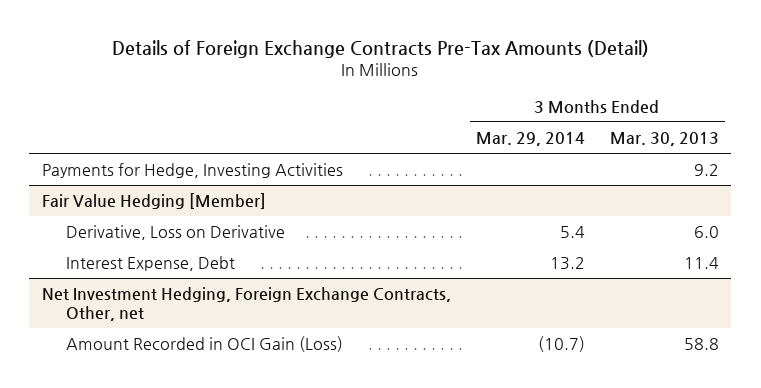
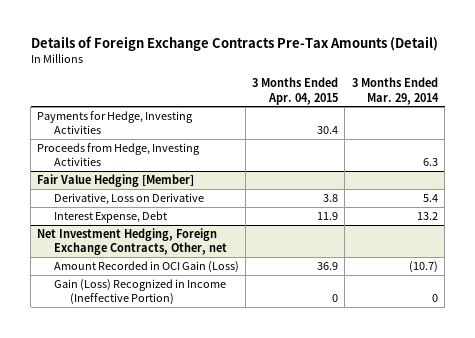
[609,131,719,146] Mar. 30, 2013 -> none
none -> [252,77,339,105] 3 Months Ended Apr. 04, 2015
none -> [37,142,201,167] Proceeds from Hedge, Investing Activities
none -> [53,278,226,306] Gain (Loss) Recognized in Income (Ineffective Portion)

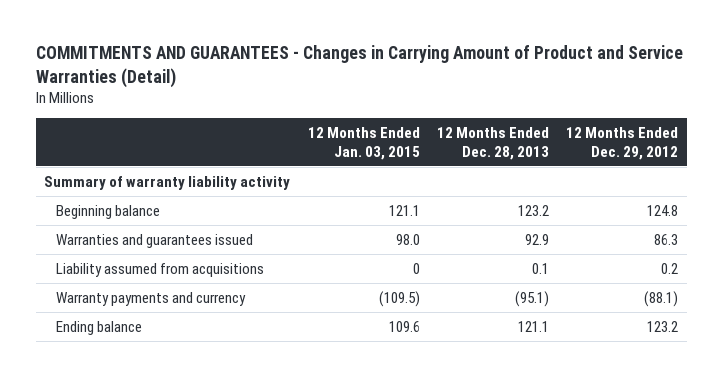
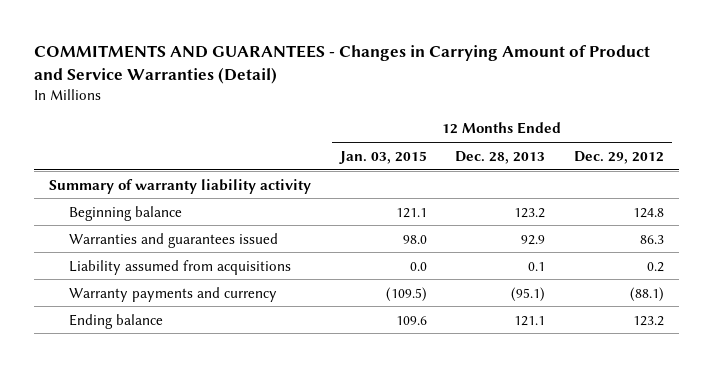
[412,262,420,274] 0 -> [409,261,427,271] 0.0

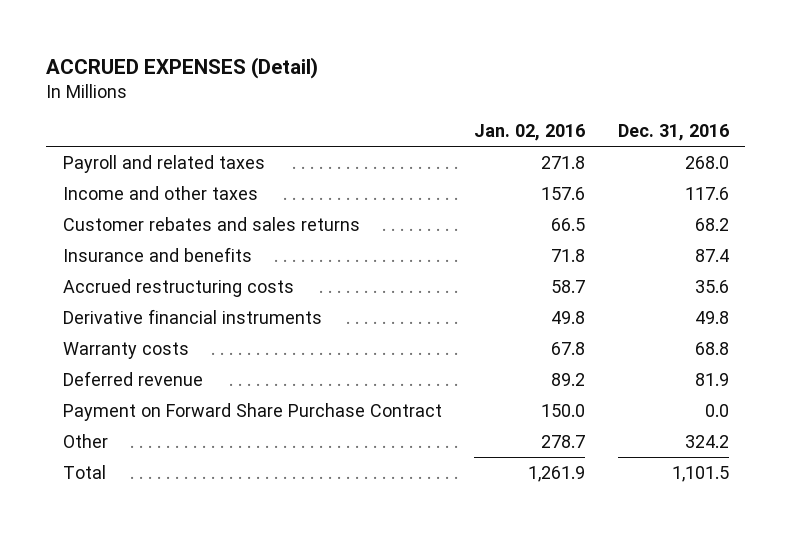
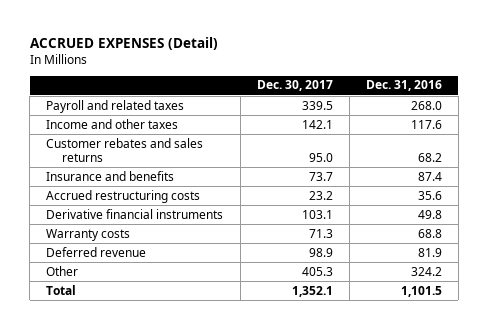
[474,124,586,142] Jan. 02, 2016 -> none
none -> [256,80,333,92] Dec. 30, 2017
[62,402,442,421] Payment on Forward Share Purchase Contract -> none

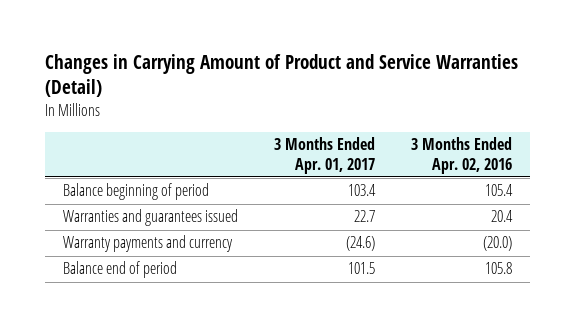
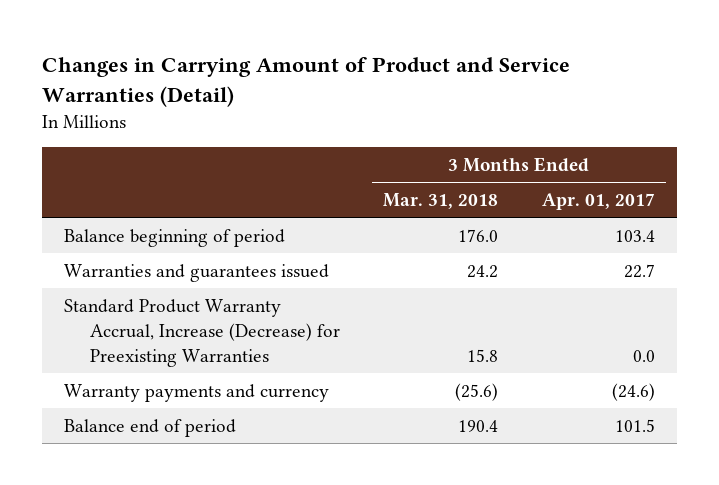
[410,137,512,174] 3 Months Ended Apr. 02, 2016 -> none
none -> [383,192,499,209] Mar. 31, 2018
none -> [64,298,340,367] Standard Product Warranty Accrual, Increase (Decrease) for Preexisting Warranties

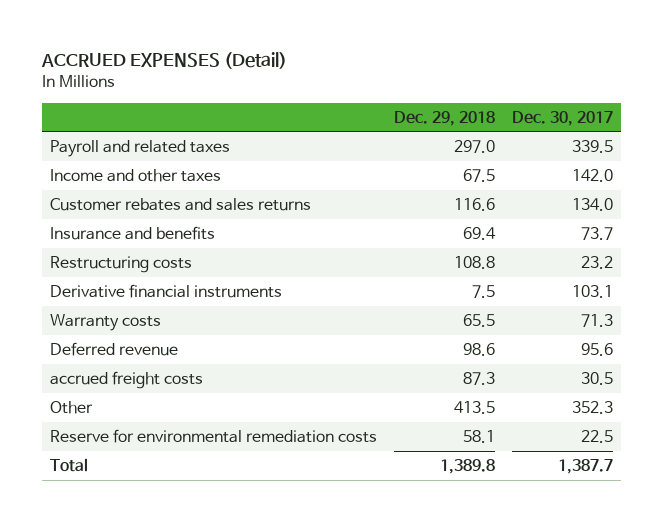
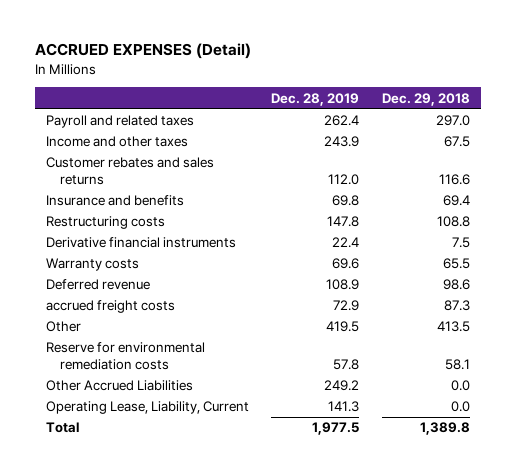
[511,110,613,126] Dec. 30, 2017 -> none
none -> [271,92,360,106] Dec. 28, 2019
none -> [45,380,193,392] Other Accrued Liabilities
none -> [45,401,249,415] Operating Lease, Liability, Current

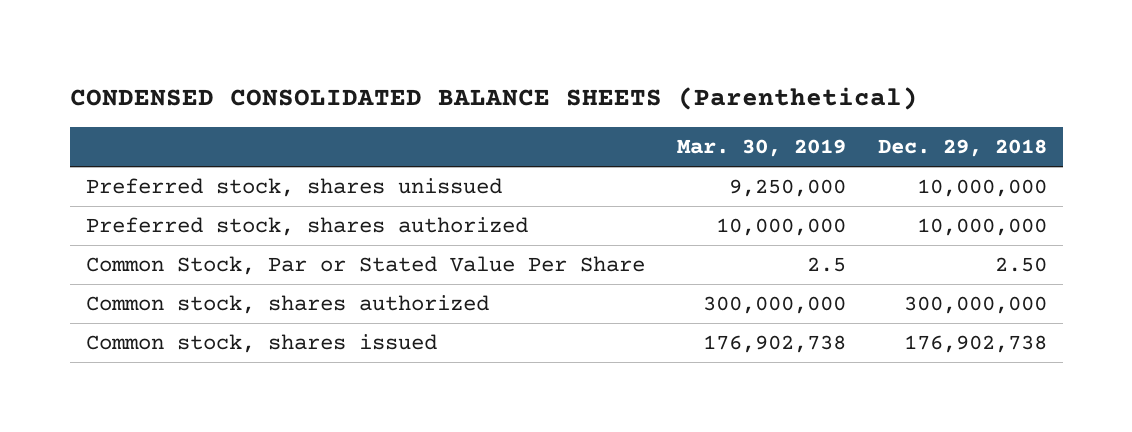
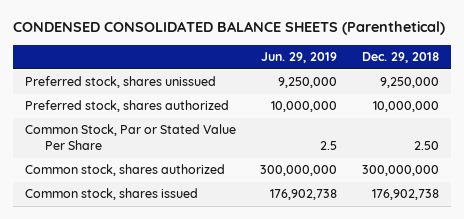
[676,139,846,158] Mar. 30, 2019 -> none
none -> [261,52,338,64] Jun. 29, 2019
[916,179,1047,198] 10,000,000 -> [379,77,439,89] 9,250,000

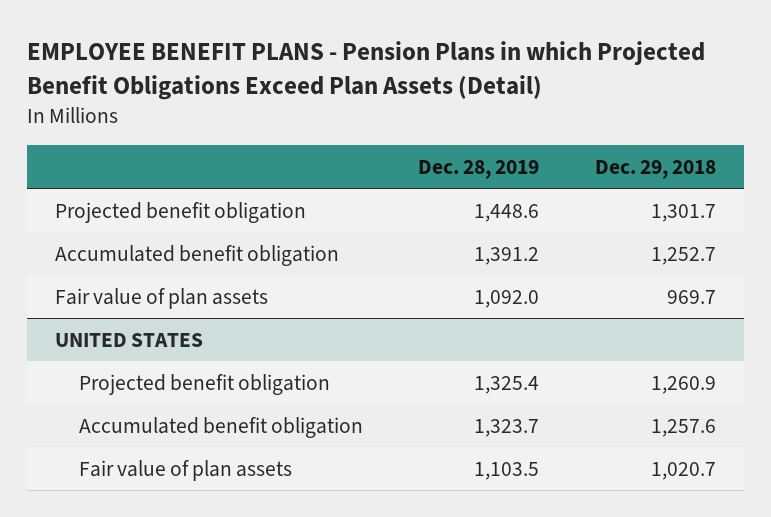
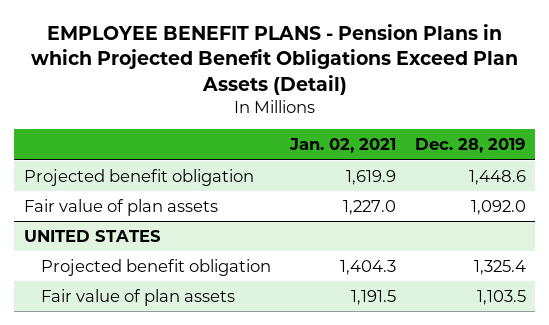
[595,159,717,179] Dec. 29, 2018 -> none
none -> [288,138,396,154] Jan. 02, 2021
[54,244,339,266] Accumulated benefit obligation -> none
[78,416,363,438] Accumulated benefit obligation -> none

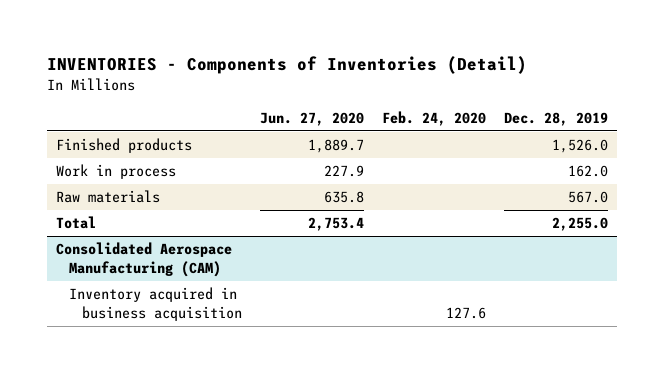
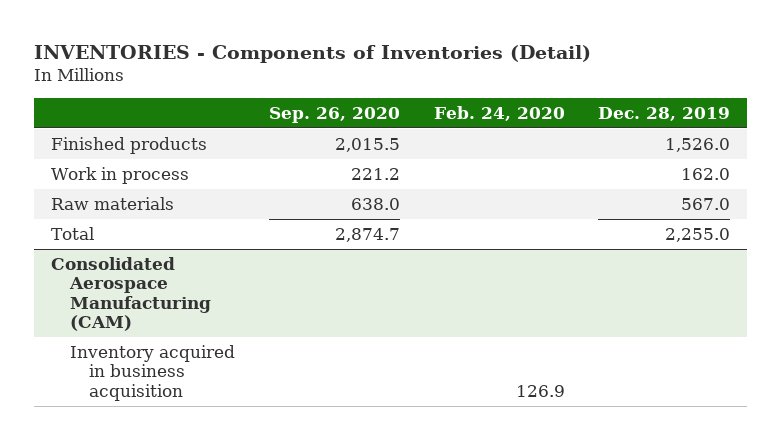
[260,111,365,126] Jun. 27, 2020 -> none
none -> [268,106,400,123] Sep. 26, 2020
[446,306,487,319] 127.6 -> [515,384,565,397] 126.9

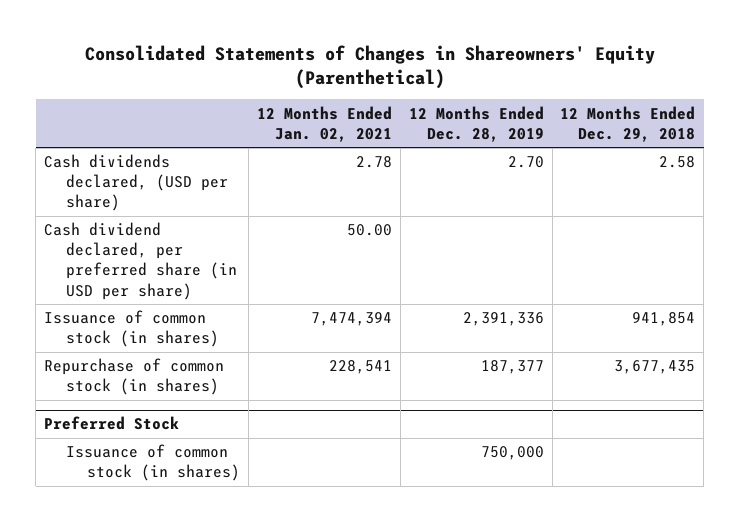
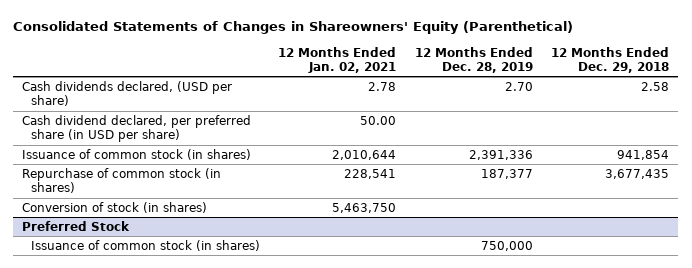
[310,312,392,327] 7,474,394 -> [332,149,397,160] 2,010,644
none -> [22,201,208,213] Conversion of stock (in shares)

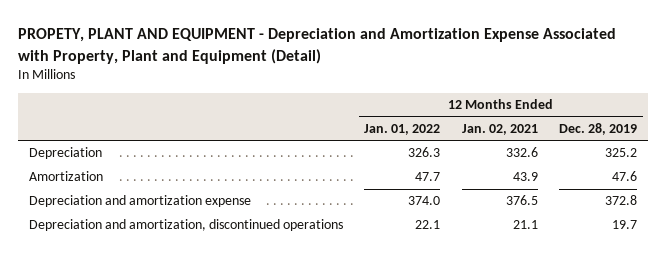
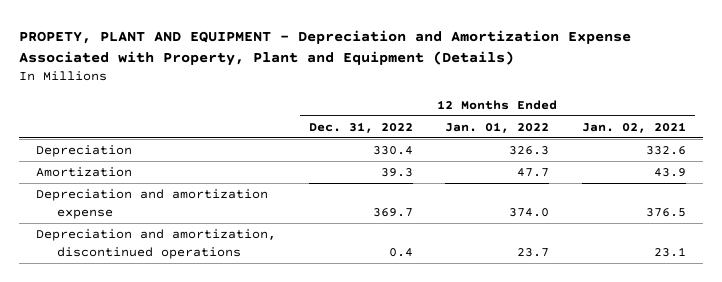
[18,28,617,64] PROPETY, PLANT AND EQUIPMENT - Depreciation and Amortization Expense Associated with Property, Plant and Equipment (Detail) -> [19,29,632,66] PROPETY, PLANT AND EQUIPMENT - Depreciation and Amortization Expense Associated with Property, Plant and Equipment (Details)
[559,122,638,135] Dec. 28, 2019 -> none
none -> [308,121,413,133] Dec. 31, 2022
[415,220,441,230] 22.1 -> [517,247,550,257] 23.7
[512,220,538,230] 21.1 -> [654,246,687,257] 23.1

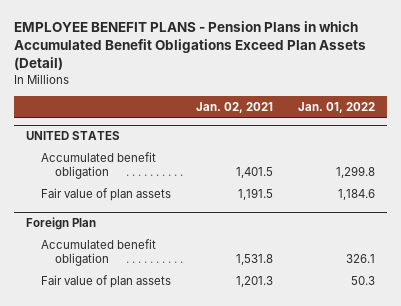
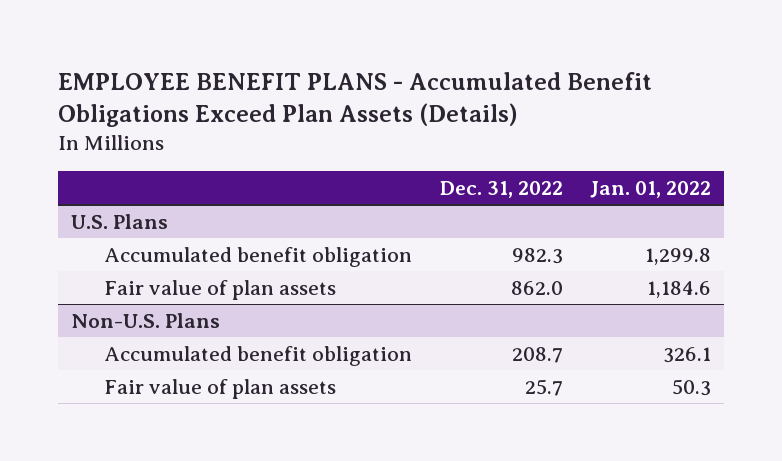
[13,21,366,71] EMPLOYEE BENEFIT PLANS - Pension Plans in which Accumulated Benefit Obligations Exceed Plan Assets (Detail) -> [57,71,652,128] EMPLOYEE BENEFIT PLANS - Accumulated Benefit Obligations Exceed Plan Assets (Details)
[195,101,273,113] Jan. 02, 2021 -> none
none -> [439,180,563,198] Dec. 31, 2022
[26,131,121,141] UNITED STATES -> [71,213,169,229] U.S. Plans
[26,217,97,231] Foreign Plan -> [71,312,221,328] Non-U.S. Plans

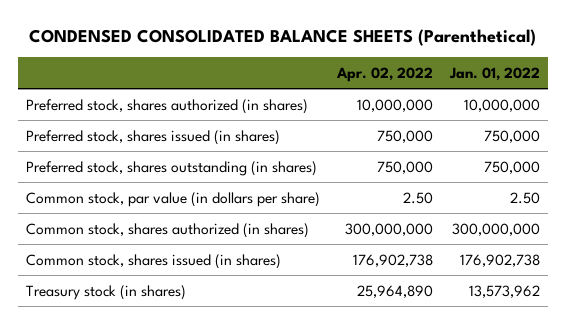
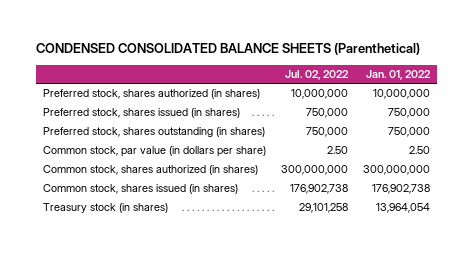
[335,66,433,82] Apr. 02, 2022 -> none
none -> [285,69,350,80] Jul. 02, 2022
[468,284,540,298] 13,573,962 -> [376,203,431,214] 13,964,054

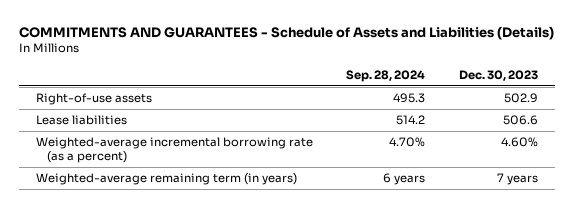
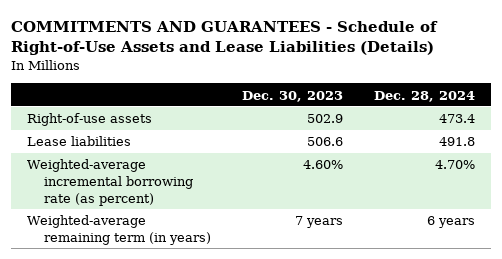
[18,25,554,40] COMMITMENTS AND GUARANTEES - Schedule of Assets and Liabilities (Details) -> [11,20,439,56] COMMITMENTS AND GUARANTEES - Schedule of Right-of-Use Assets and Lease Liabilities (Details)
[346,69,426,82] Sep. 28, 2024 -> none
none -> [374,90,476,102] Dec. 28, 2024
[35,137,313,164] Weighted-average incremental borrowing rate (as a percent) -> [26,159,194,206] Weighted-average incremental borrowing rate (as percent)

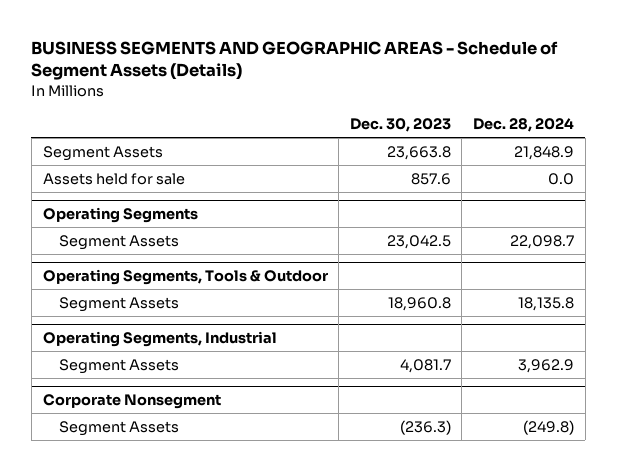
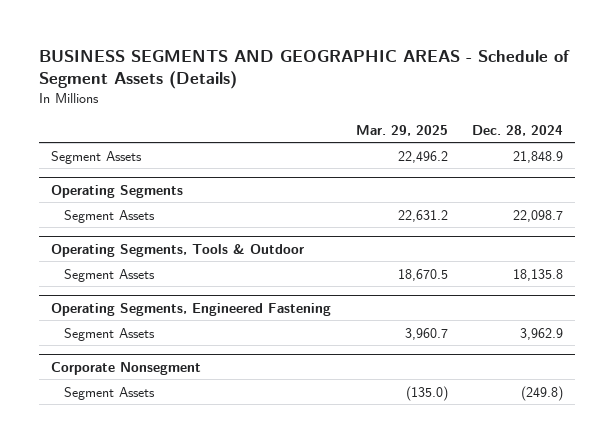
[349,118,451,133] Dec. 30, 2023 -> none
none -> [355,124,448,136] Mar. 29, 2025
[42,172,185,185] Assets held for sale -> none
[42,331,277,348] Operating Segments, Industrial -> none
none -> [51,302,332,316] Operating Segments, Engineered Fastening

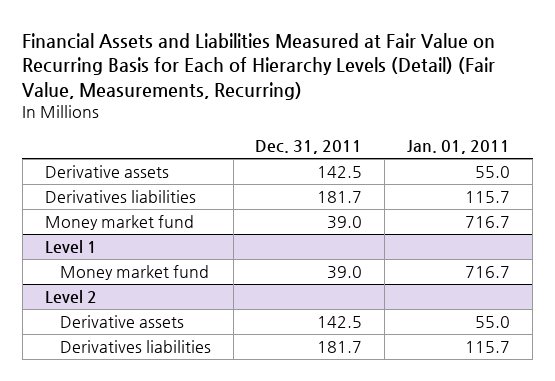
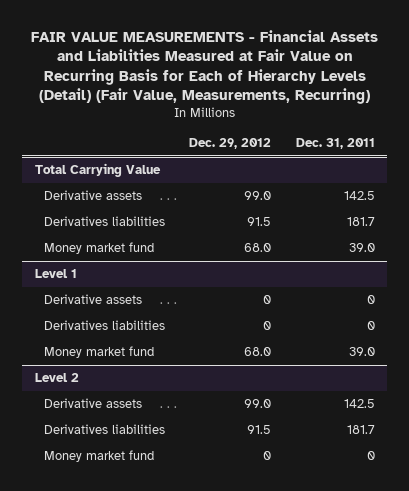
[22,32,496,100] Financial Assets and Liabilities Measured at Fair Value on Recurring Basis for Each of Hierarchy Levels (Detail) (Fair Value, Measurements, Recurring) -> [30,29,378,105] FAIR VALUE MEASUREMENTS - Financial Assets and Liabilities Measured at Fair Value on Recurring Basis for Each of Hierarchy Levels (Detail) (Fair Value, Measurements, Recurring)
[407,140,511,155] Jan. 01, 2011 -> none
none -> [189,137,272,149] Dec. 29, 2012
none -> [34,163,161,178] Total Carrying Value
none -> [43,294,142,305] Derivative assets
none -> [43,320,165,331] Derivatives liabilities
none -> [43,450,154,463] Money market fund

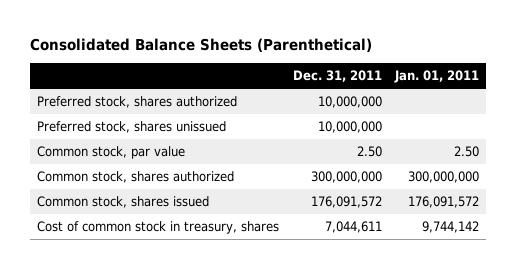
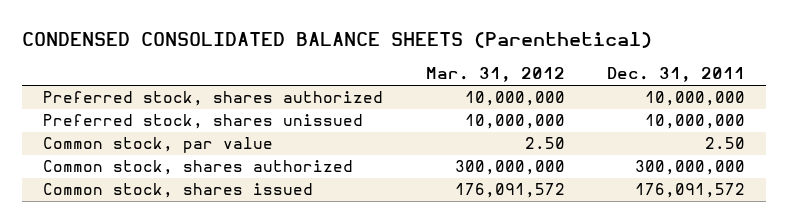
[30,38,373,53] Consolidated Balance Sheets (Parenthetical) -> [22,32,653,49] CONDENSED CONSOLIDATED BALANCE SHEETS (Parenthetical)
[393,70,479,84] Jan. 01, 2011 -> none
none -> [425,67,565,83] Mar. 31, 2012
[37,221,280,235] Cost of common stock in treasury, shares -> none

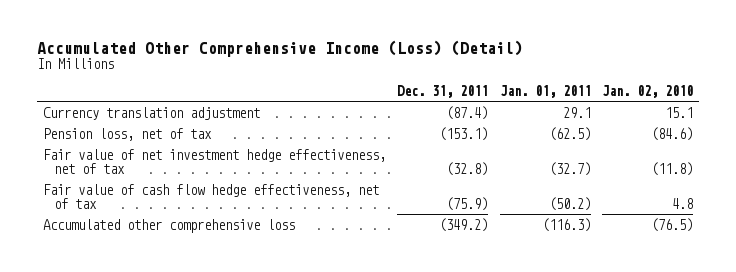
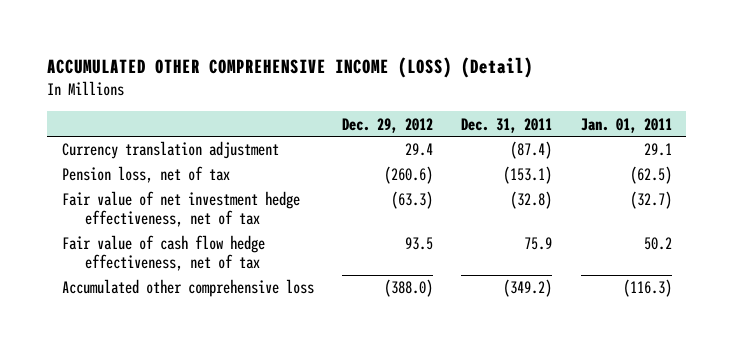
[36,40,523,58] Accumulated Other Comprehensive Income (Loss) (Detail) -> [47,56,534,78] ACCUMULATED OTHER COMPREHENSIVE INCOME (LOSS) (Detail)
[602,84,694,98] Jan. 02, 2010 -> none
none -> [341,117,433,133] Dec. 29, 2012
[446,196,489,211] (75.9) -> [524,237,553,251] 75.9
[548,196,591,211] (50.2) -> [643,237,672,251] 50.2

